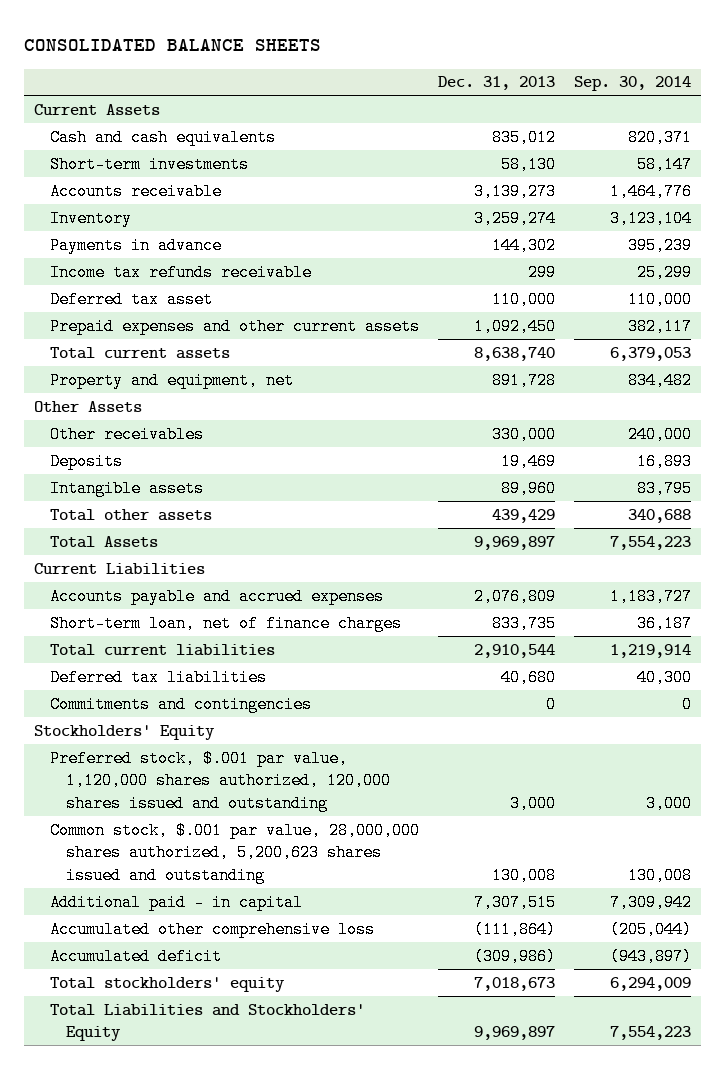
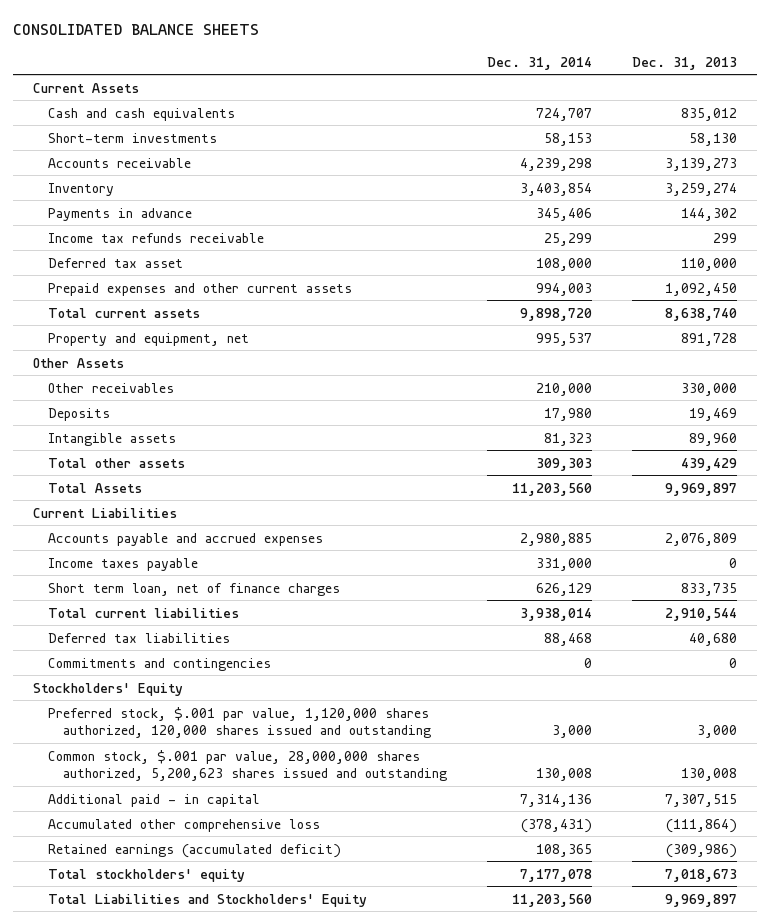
[574,76,692,92] Sep. 30, 2014 -> none
none -> [487,56,593,70] Dec. 31, 2014
none -> [48,557,199,571] Income taxes payable
[49,614,402,632] Short-term loan, net of finance charges -> [48,582,341,596] Short term loan, net of finance charges
[49,947,222,965] Accumulated deficit -> [48,843,342,858] Retained earnings (accumulated deficit)

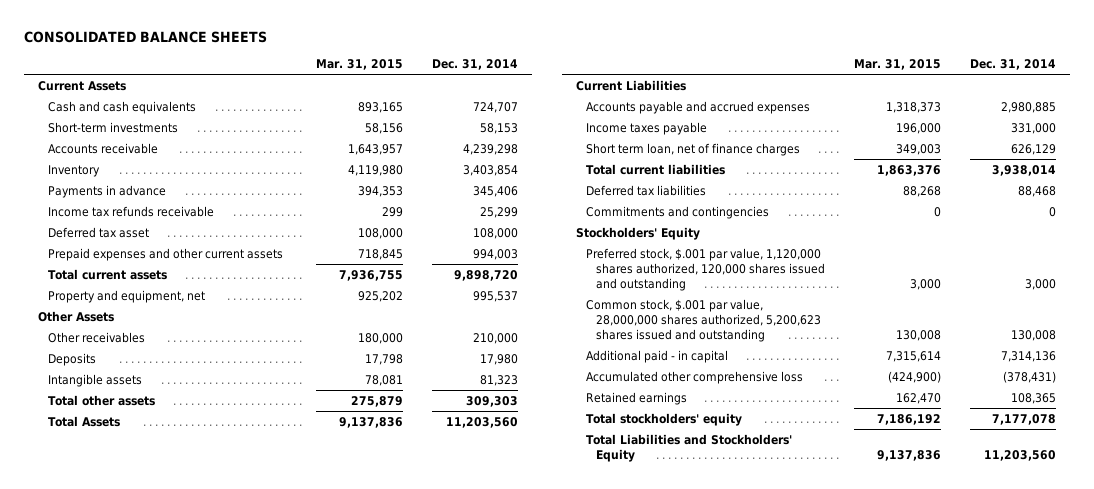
[631,56,737,70] Dec. 31, 2013 -> none
none -> [316,59,404,71] Mar. 31, 2015
[48,843,342,858] Retained earnings (accumulated deficit) -> [585,391,687,405] Retained earnings

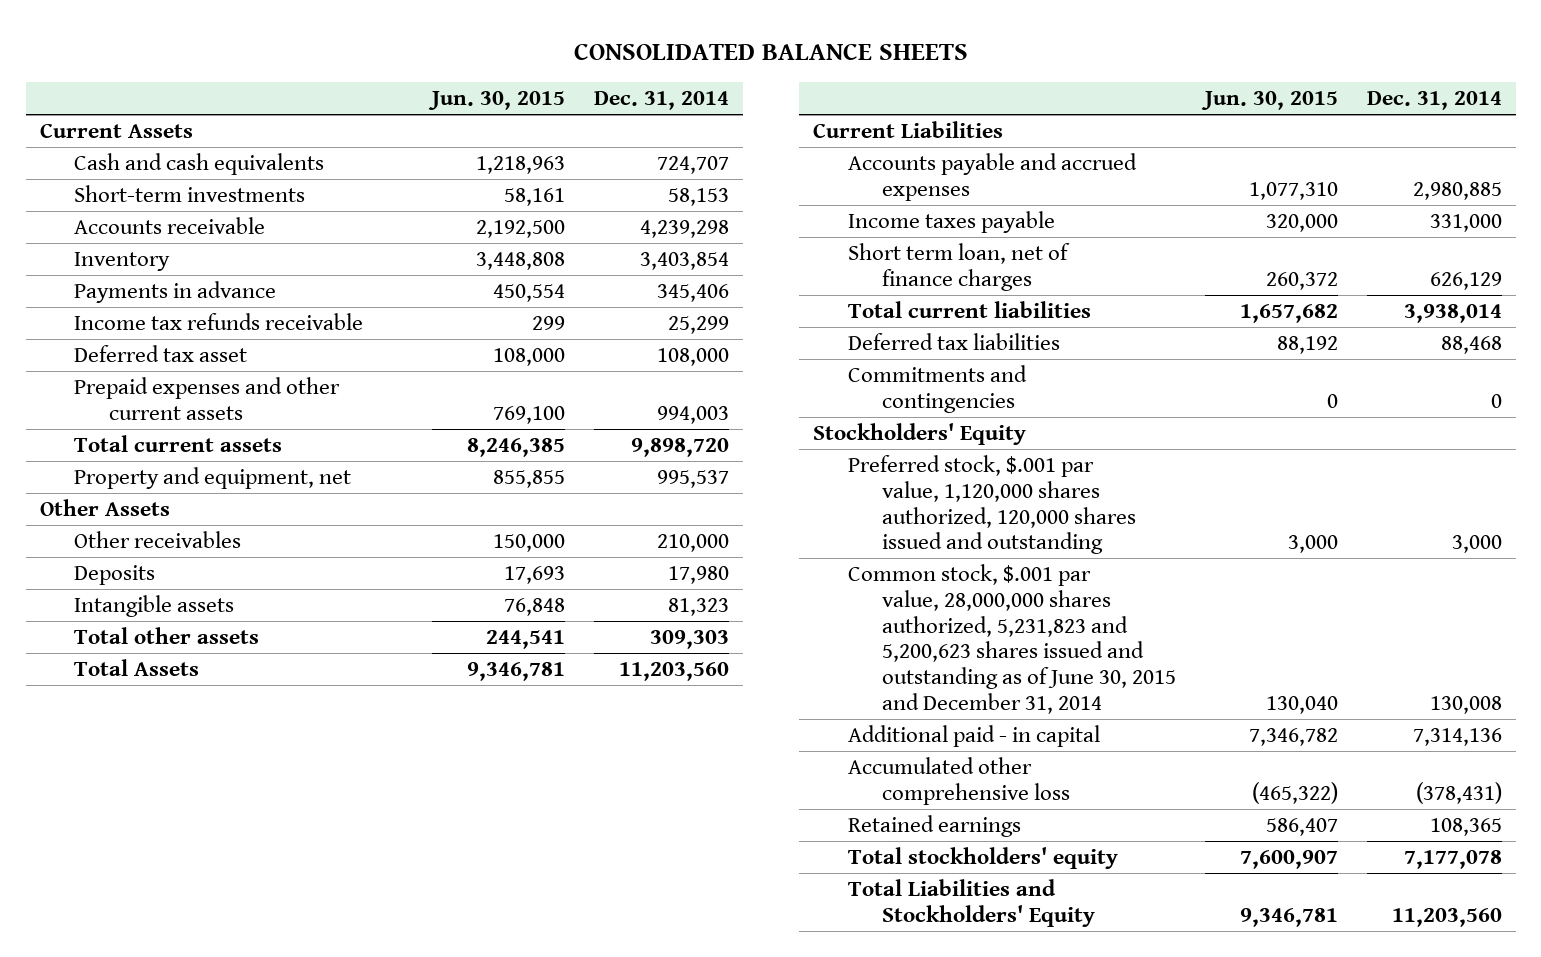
[316,59,404,71] Mar. 31, 2015 -> none
none -> [427,91,565,111] Jun. 30, 2015
[585,298,822,342] Common stock, $.001 par value, 28,000,000 shares authorized, 5,200,623 shares issued and outstanding -> [847,563,1177,715] Common stock, $.001 par value, 28,000,000 shares authorized, 5,231,823 and 5,200,623 shares issued and outstanding as of June 30, 2015 and December 31, 2014

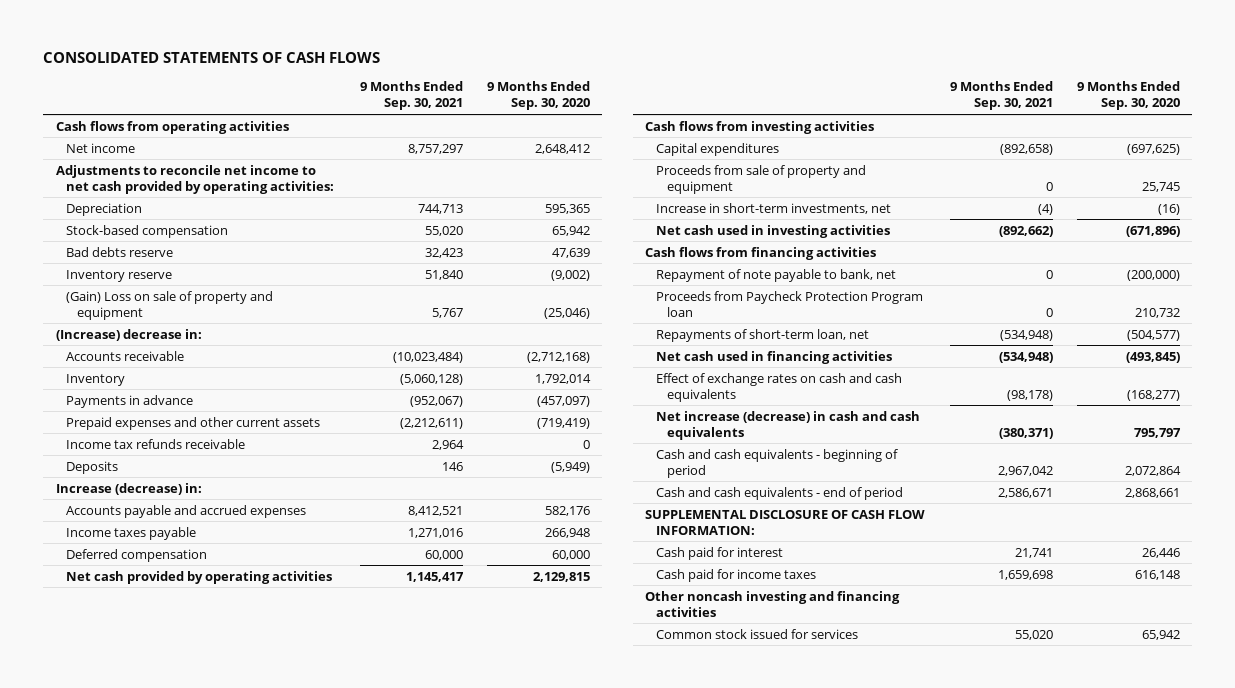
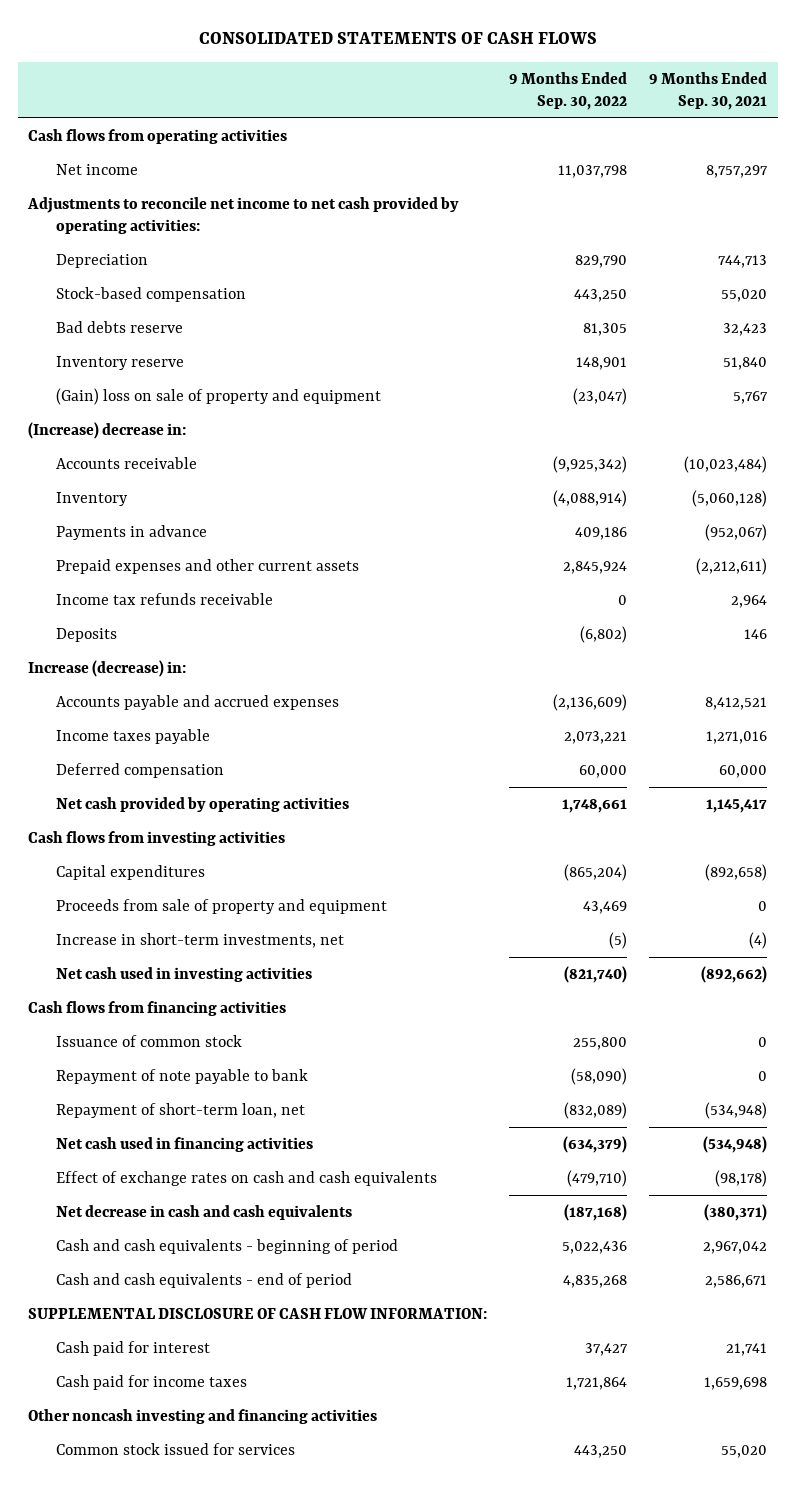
[486,81,590,111] 9 Months Ended Sep. 30, 2020 -> none
none -> [509,71,628,110] 9 Months Ended Sep. 30, 2022
[66,290,274,320] (Gain) Loss on sale of property and equipment -> [55,387,381,405] (Gain) loss on sale of property and equipment
[656,290,924,317] Proceeds from Paycheck Protection Program loan -> none
none -> [55,1034,242,1047] Issuance of common stock
[656,268,897,282] Repayment of note payable to bank, net -> [55,1068,308,1084] Repayment of note payable to bank
[656,328,870,342] Repayments of short-term loan, net -> [55,1102,305,1118] Repayment of short-term loan, net
[656,410,921,440] Net increase (decrease) in cash and cash equivalents -> [55,1204,352,1220] Net decrease in cash and cash equivalents

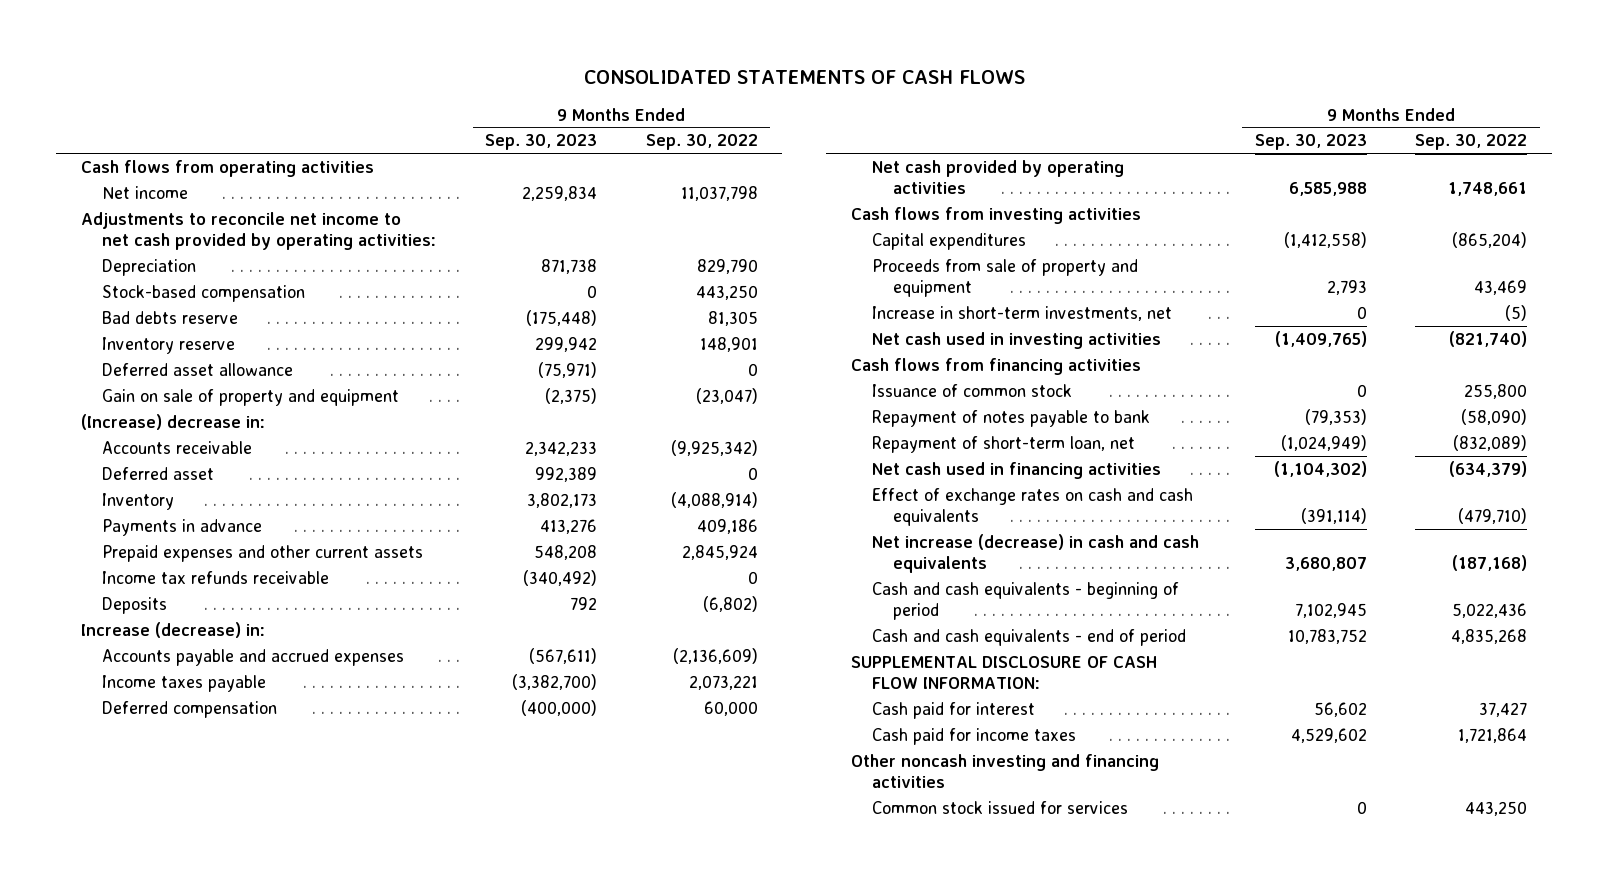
[649,71,768,110] 9 Months Ended Sep. 30, 2021 -> none
none -> [484,134,597,151] Sep. 30, 2023
none -> [101,362,293,376] Deferred asset allowance
[55,387,381,405] (Gain) loss on sale of property and equipment -> [101,388,399,406] Gain on sale of property and equipment
none -> [101,466,214,480] Deferred asset
[55,1068,308,1084] Repayment of note payable to bank -> [871,409,1150,427] Repayment of notes payable to bank
[55,1204,352,1220] Net decrease in cash and cash equivalents -> [871,533,1199,573] Net increase (decrease) in cash and cash equivalents

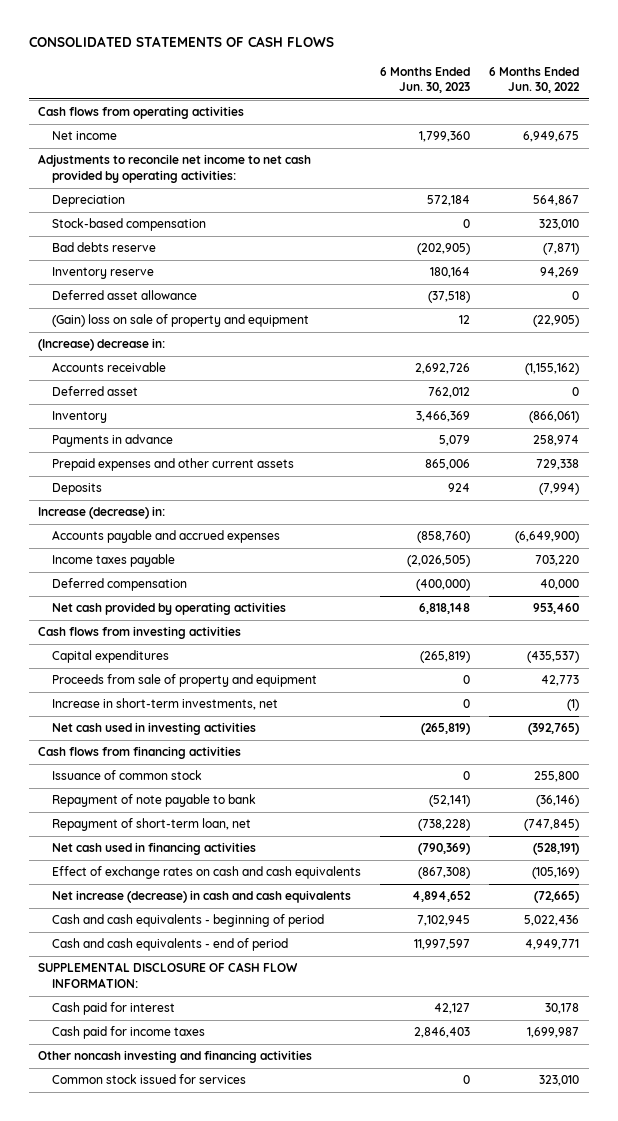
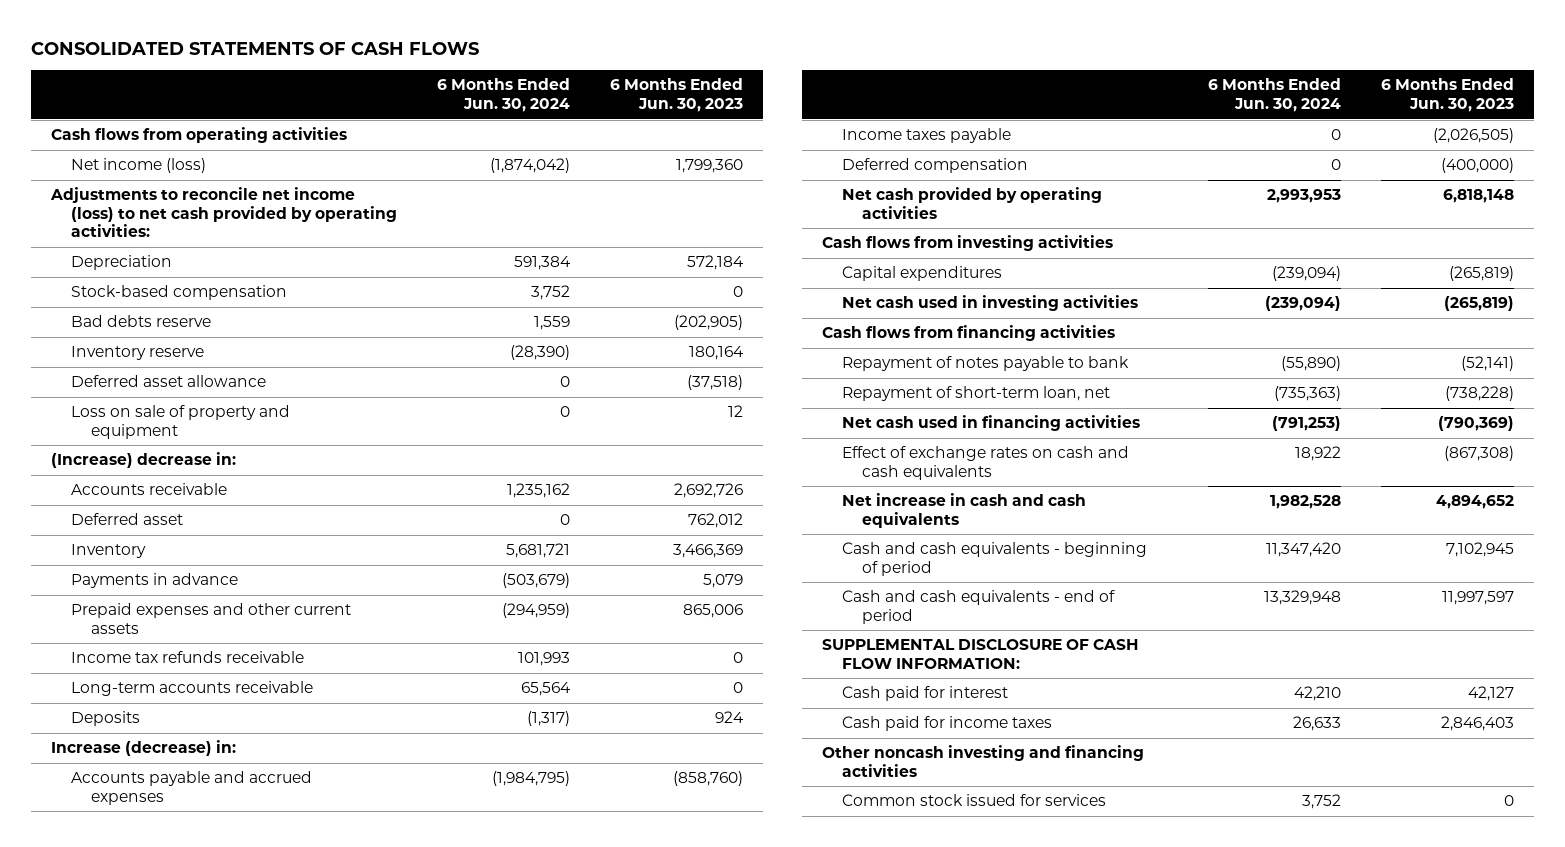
[489,66,581,93] 6 Months Ended Jun. 30, 2022 -> none
none -> [436,78,570,113] 6 Months Ended Jun. 30, 2024
[52,131,118,141] Net income -> [70,158,206,174] Net income (loss)
[38,154,312,183] Adjustments to reconcile net income to net cash provided by operating activities: -> [49,187,397,238] Adjustments to reconcile net income (loss) to net cash provided by operating activities:
[52,314,310,328] (Gain) loss on sale of property and equipment -> [70,405,290,439] Loss on sale of property and equipment
none -> [70,651,304,664] Income tax refunds receivable
none -> [70,681,313,697] Long-term accounts receivable
[52,674,318,688] Proceeds from sale of property and equipment -> none
[52,698,279,711] Increase in short-term investments, net -> none
[52,770,203,781] Issuance of common stock -> none
[52,794,257,808] Repayment of note payable to bank -> [841,356,1129,372] Repayment of notes payable to bank
[52,890,352,904] Net increase (decrease) in cash and cash equivalents -> [841,493,1086,528] Net increase in cash and cash equivalents

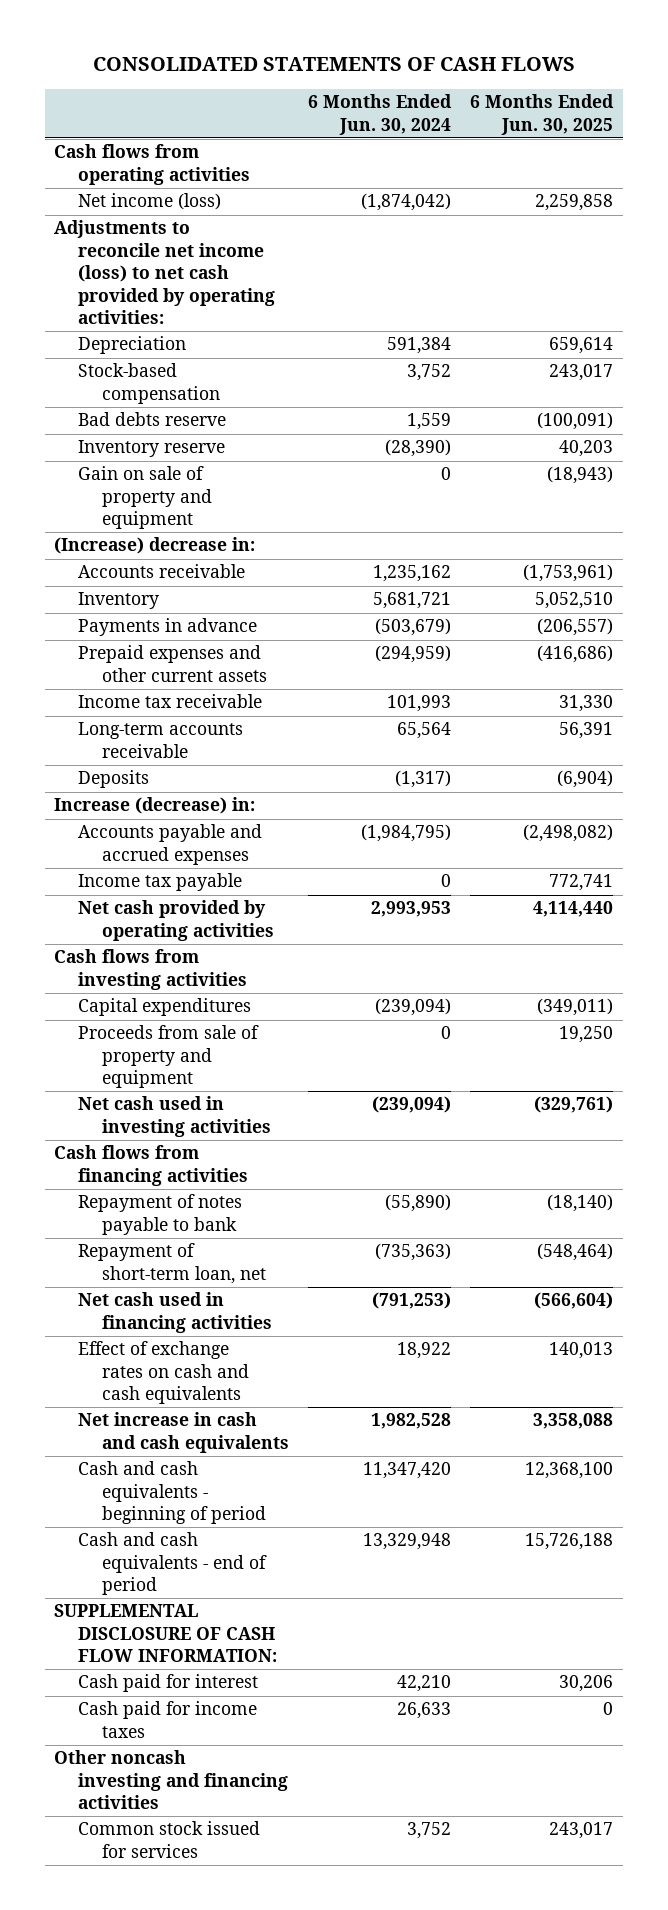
[609,78,743,113] 6 Months Ended Jun. 30, 2023 -> none
none -> [470,94,615,135] 6 Months Ended Jun. 30, 2025
[70,375,266,388] Deferred asset allowance -> none
[70,405,290,439] Loss on sale of property and equipment -> [78,466,212,530] Gain on sale of property and equipment
[70,513,183,526] Deferred asset -> none
[70,651,304,664] Income tax refunds receivable -> [78,694,263,709] Income tax receivable
[841,158,1028,174] Deferred compensation -> none
[841,128,1011,144] Income taxes payable -> [78,873,243,892] Income tax payable
none -> [78,1025,260,1089] Proceeds from sale of property and equipment

